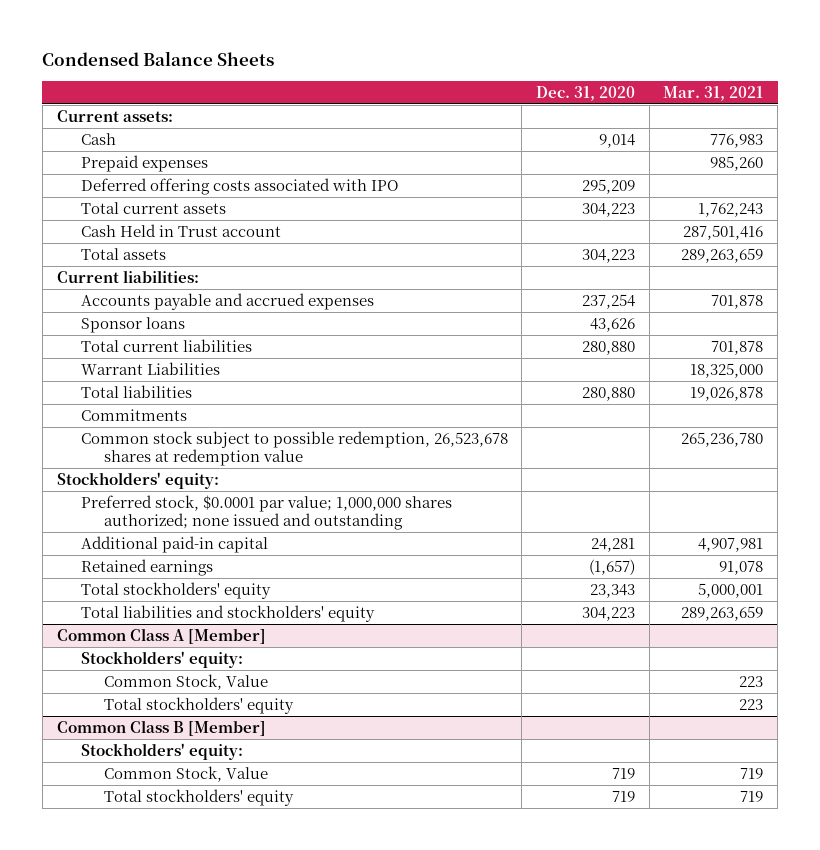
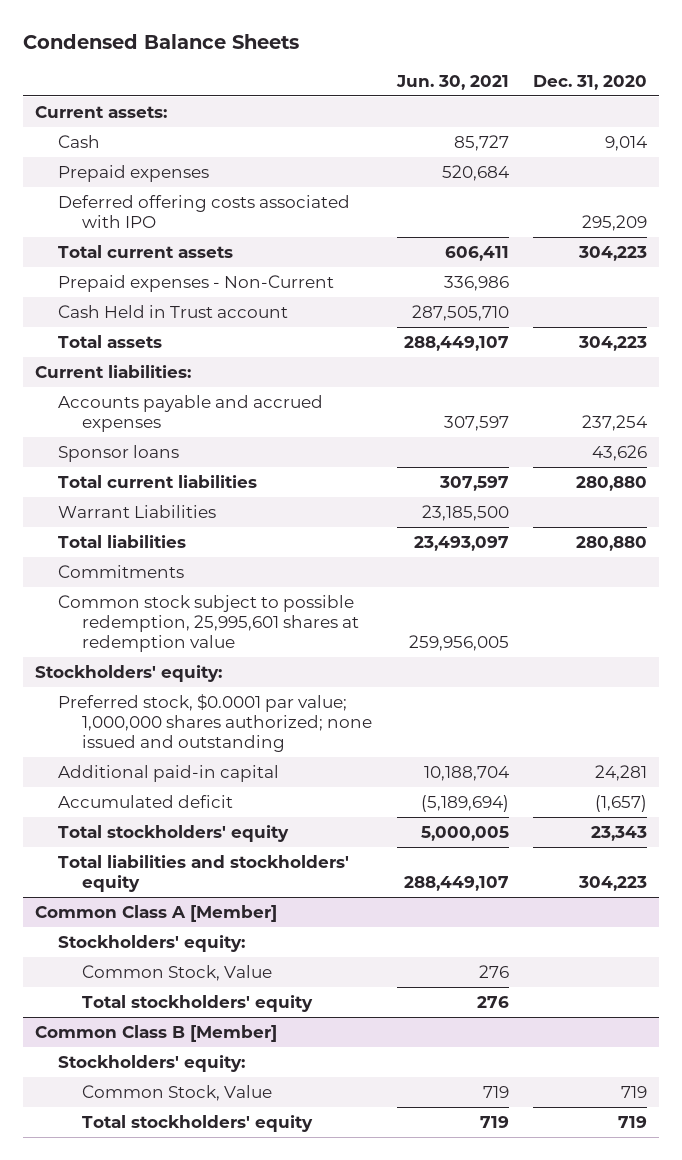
[663,85,764,101] Mar. 31, 2021 -> none
none -> [395,74,509,90] Jun. 30, 2021
none -> [58,274,335,292] Prepaid expenses - Non-Current
[80,431,508,466] Common stock subject to possible redemption, 26,523,678 shares at redemption value -> [58,594,360,653] Common stock subject to possible redemption, 25,995,601 shares at redemption value
[80,559,213,577] Retained earnings -> [58,794,234,808] Accumulated deficit

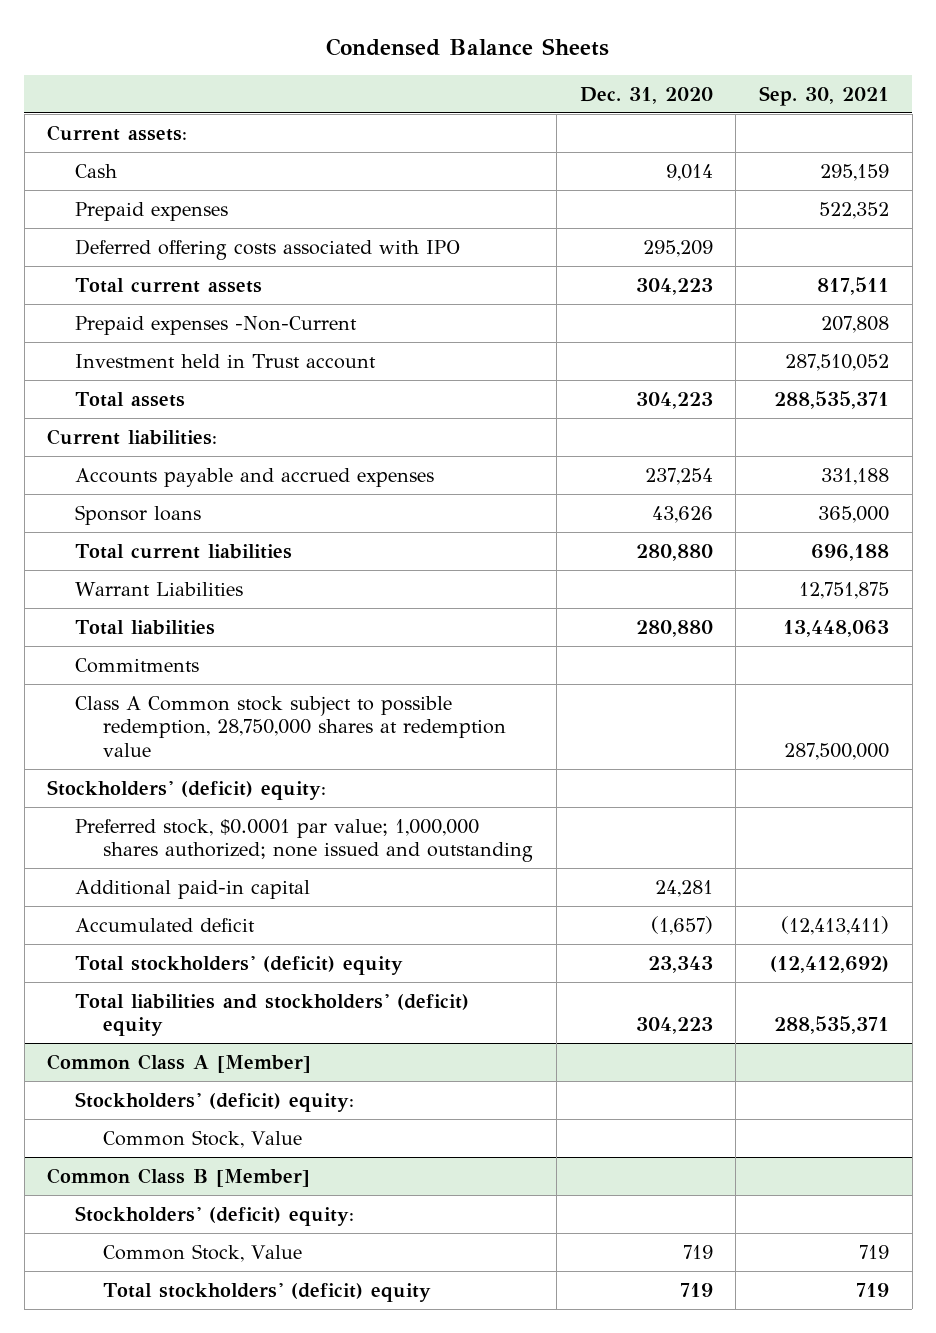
[395,74,509,90] Jun. 30, 2021 -> none
none -> [758,85,889,106] Sep. 30, 2021
[58,274,335,292] Prepaid expenses - Non-Current -> [75,315,358,335] Prepaid expenses -Non-Current
[58,304,289,318] Cash Held in Trust account -> [75,353,377,369] Investment held in Trust account
[58,594,360,653] Common stock subject to possible redemption, 25,995,601 shares at redemption value -> [75,695,507,758] Class A Common stock subject to possible redemption, 28,750,000 shares at redemption value
[34,664,222,682] Stockholders' equity: -> [47,779,327,800] Stockholders' (deficit) equity:
[58,824,290,842] Total stockholders' equity -> [75,955,404,975] Total stockholders' (deficit) equity
[58,854,350,893] Total liabilities and stockholders' equity -> [75,993,470,1037] Total liabilities and stockholders' (deficit) equity
[58,934,246,952] Stockholders' equity: -> [75,1091,355,1112] Stockholders' (deficit) equity:
[82,994,314,1012] Total stockholders' equity -> none
[58,1054,246,1072] Stockholders' equity: -> [75,1205,355,1226] Stockholders' (deficit) equity:
[82,1114,314,1132] Total stockholders' equity -> [103,1282,432,1302] Total stockholders' (deficit) equity

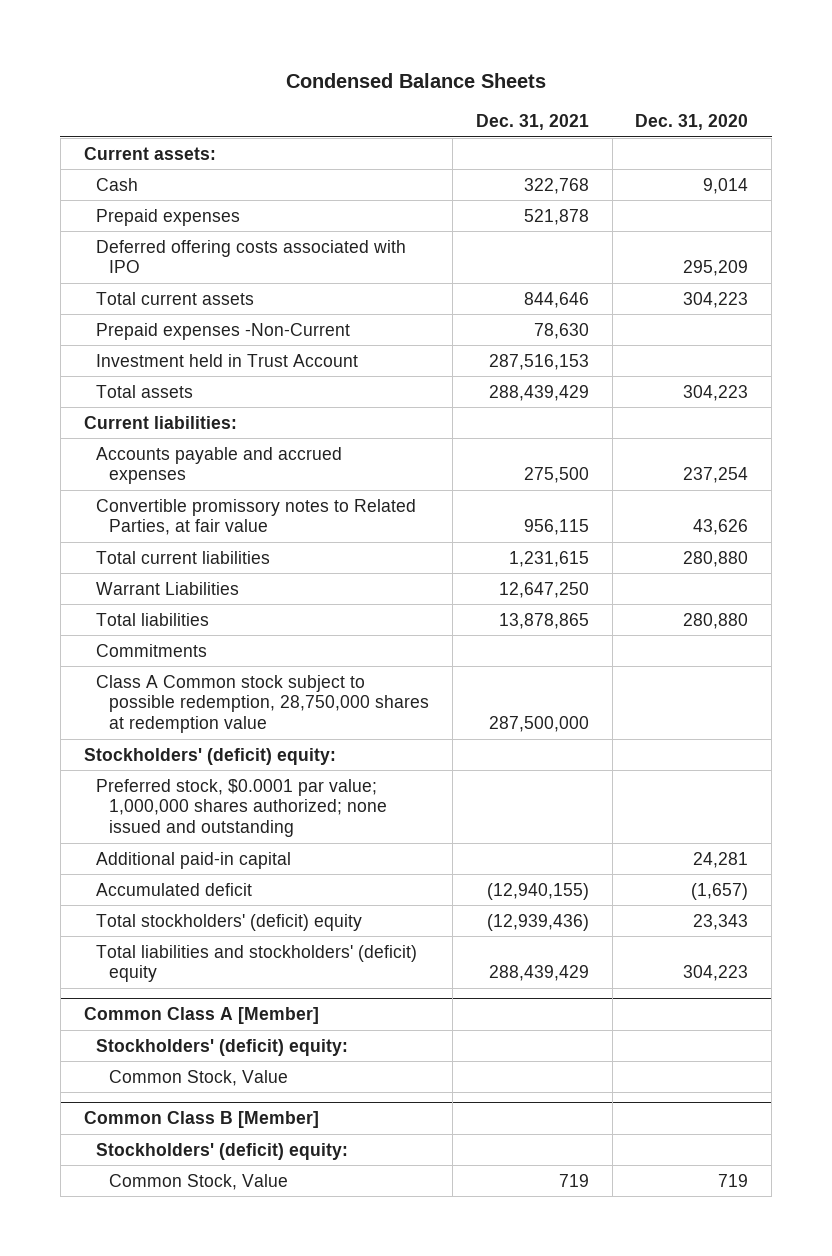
[758,85,889,106] Sep. 30, 2021 -> none
none -> [475,113,589,130] Dec. 31, 2021
[75,353,377,369] Investment held in Trust account -> [96,353,359,367] Investment held in Trust Account
[75,504,202,525] Sponsor loans -> [96,498,417,536] Convertible promissory notes to Related Parties, at fair value
[103,1282,432,1302] Total stockholders' (deficit) equity -> none

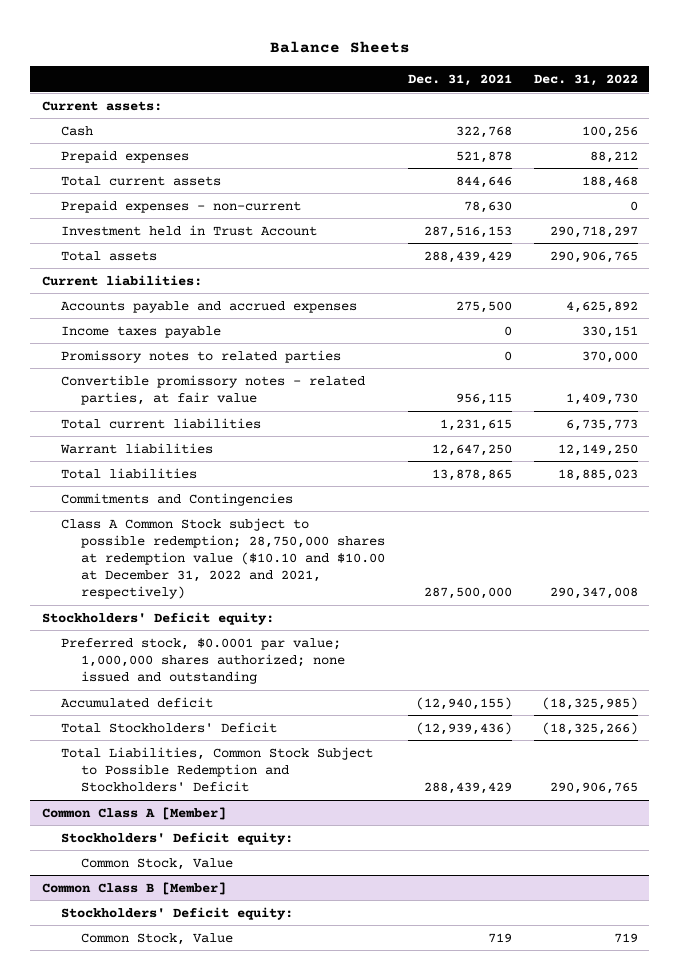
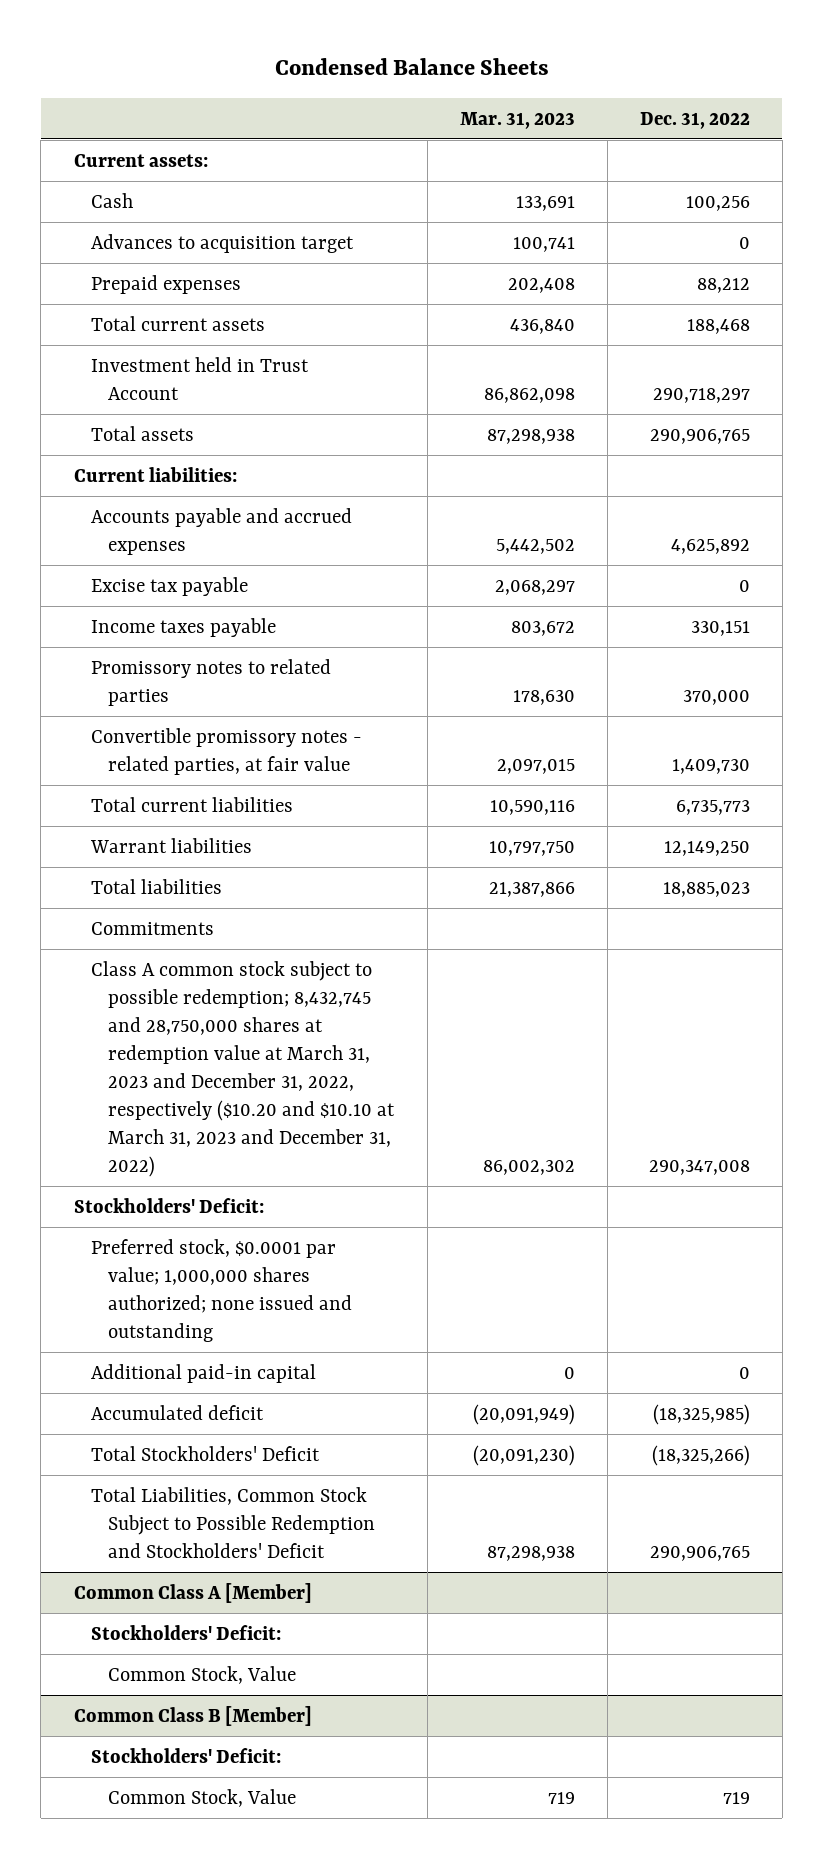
[269,41,410,54] Balance Sheets -> [274,58,549,76] Condensed Balance Sheets
[407,73,512,86] Dec. 31, 2021 -> none
none -> [459,111,575,129] Mar. 31, 2023
none -> [90,233,354,253] Advances to acquisition target
[61,199,302,213] Prepaid expenses - non-current -> none
none -> [90,576,248,596] Excise tax payable
[61,492,294,506] Commitments and Contingencies -> [90,921,214,935] Commitments
[61,517,386,600] Class A Common Stock subject to possible redemption; 28,750,000 shares at redemption value ($10.10 and $10.00 at December 31, 2022 and 2021, respectively) -> [90,960,396,1177] Class A common stock subject to possible redemption; 8,432,745 and 28,750,000 shares at redemption value at March 31, 2023 and December 31, 2022, respectively ($10.20 and $10.10 at March 31, 2023 and December 31, 2022)
[41,611,274,625] Stockholders' Deficit equity: -> [73,1197,264,1213] Stockholders' Deficit:
none -> [90,1363,316,1383] Additional paid-in capital
[61,831,294,845] Stockholders' Deficit equity: -> [90,1624,281,1640] Stockholders' Deficit:
[61,906,294,920] Stockholders' Deficit equity: -> [90,1747,281,1763] Stockholders' Deficit:

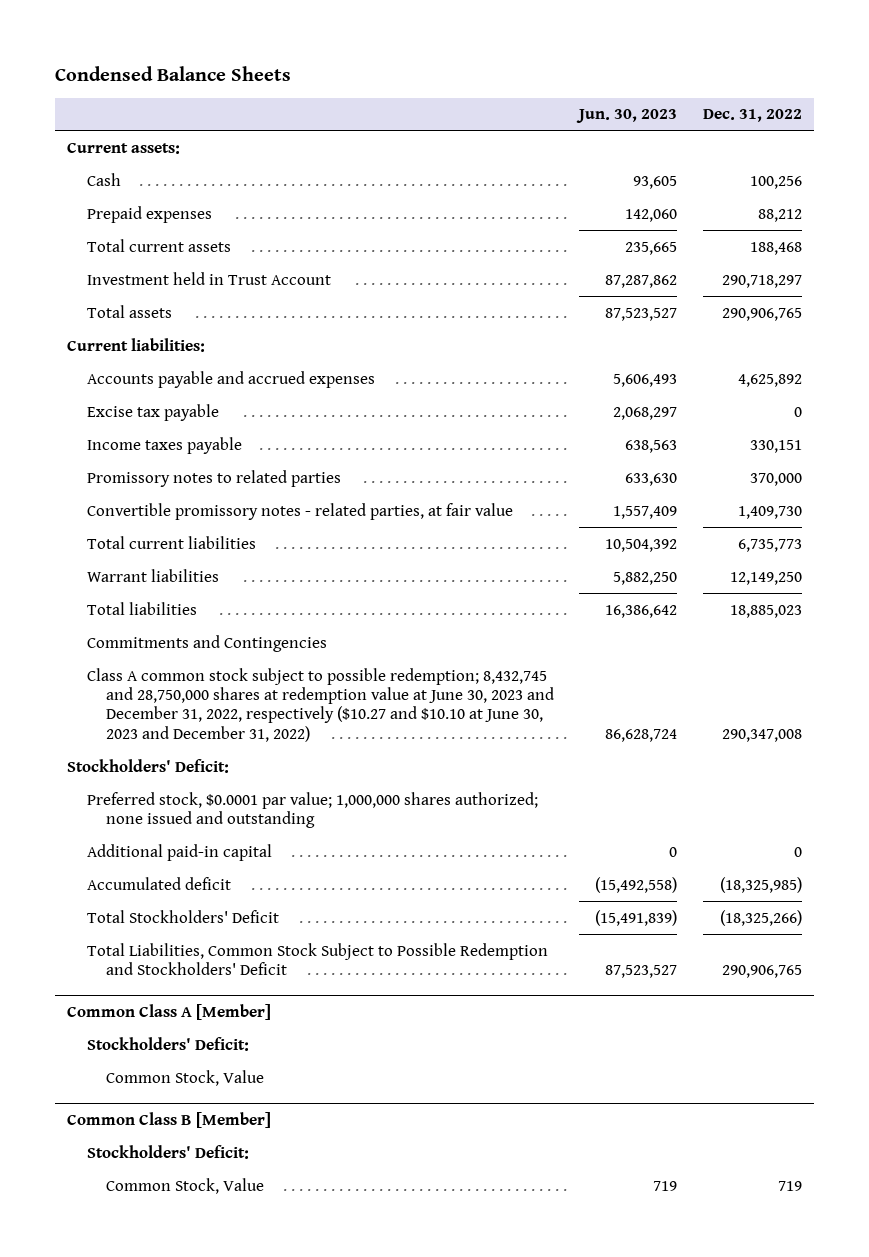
[459,111,575,129] Mar. 31, 2023 -> none
none -> [576,109,678,124] Jun. 30, 2023
[90,233,354,253] Advances to acquisition target -> none
[90,921,214,935] Commitments -> [86,634,327,652] Commitments and Contingencies
[90,960,396,1177] Class A common stock subject to possible redemption; 8,432,745 and 28,750,000 shares at redemption value at March 31, 2023 and December 31, 2022, respectively ($10.20 and $10.10 at March 31, 2023 and December 31, 2022) -> [86,667,555,742] Class A common stock subject to possible redemption; 8,432,745 and 28,750,000 shares at redemption value at June 30, 2023 and December 31, 2022, respectively ($10.27 and $10.10 at June 30, 2023 and December 31, 2022)

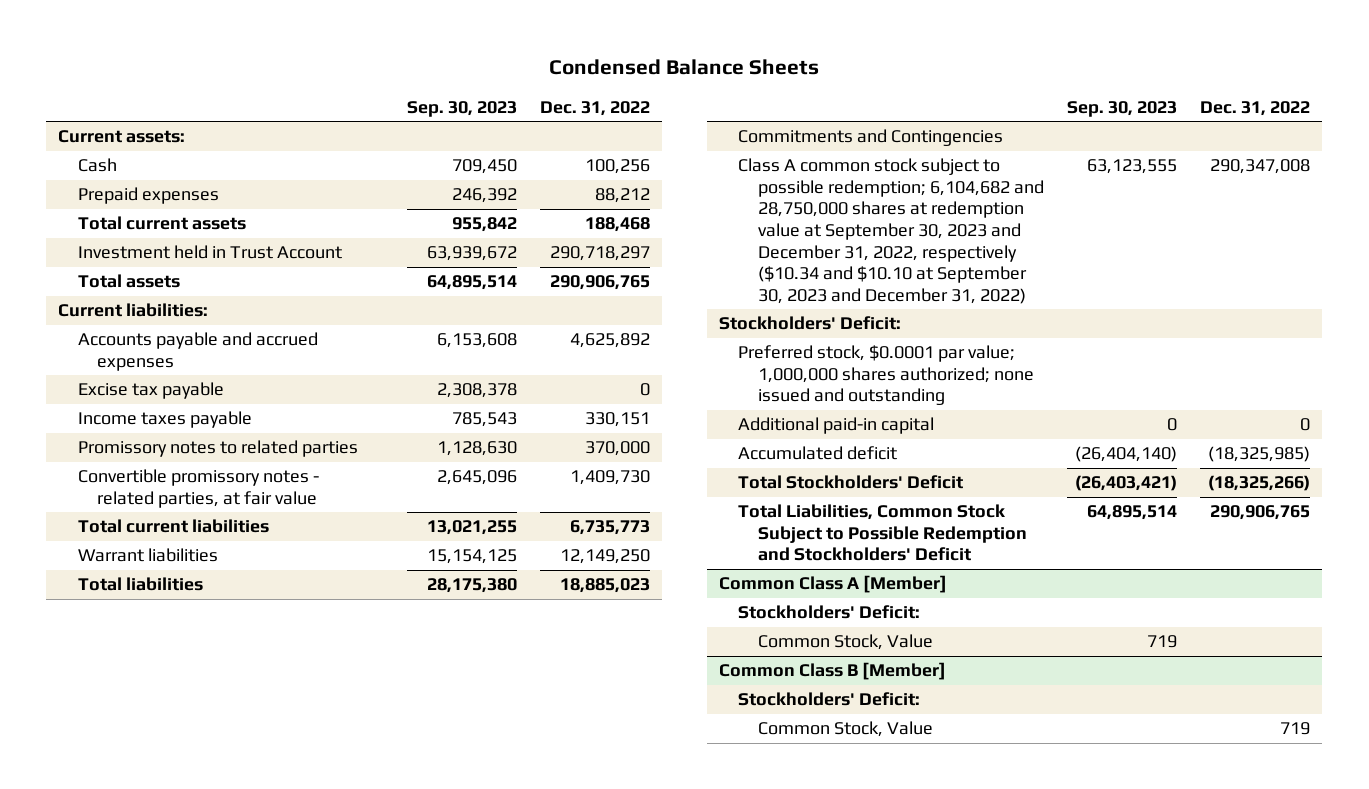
[576,109,678,124] Jun. 30, 2023 -> none
none -> [406,100,517,117] Sep. 30, 2023
[86,667,555,742] Class A common stock subject to possible redemption; 8,432,745 and 28,750,000 shares at redemption value at June 30, 2023 and December 31, 2022, respectively ($10.27 and $10.10 at June 30, 2023 and December 31, 2022) -> [738,158,1044,304] Class A common stock subject to possible redemption; 6,104,682 and 28,750,000 shares at redemption value at September 30, 2023 and December 31, 2022, respectively ($10.34 and $10.10 at September 30, 2023 and December 31, 2022)

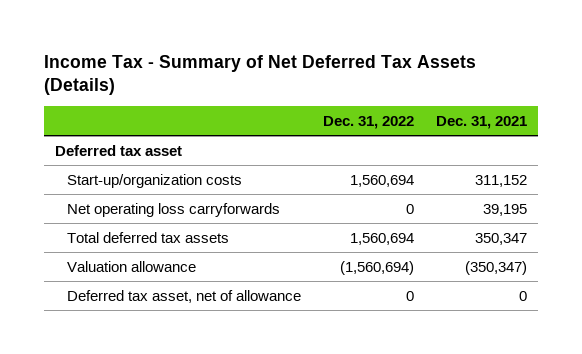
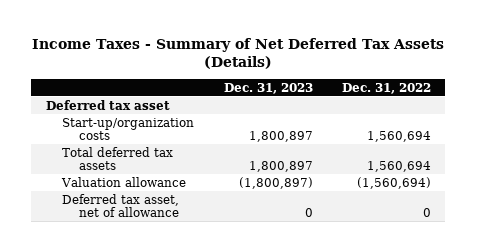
[44,54,477,96] Income Tax - Summary of Net Deferred Tax Assets (Details) -> [32,38,445,70] Income Taxes - Summary of Net Deferred Tax Assets (Details)
[435,115,527,129] Dec. 31, 2021 -> none
none -> [223,82,313,94] Dec. 31, 2023
[66,202,280,217] Net operating loss carryforwards -> none

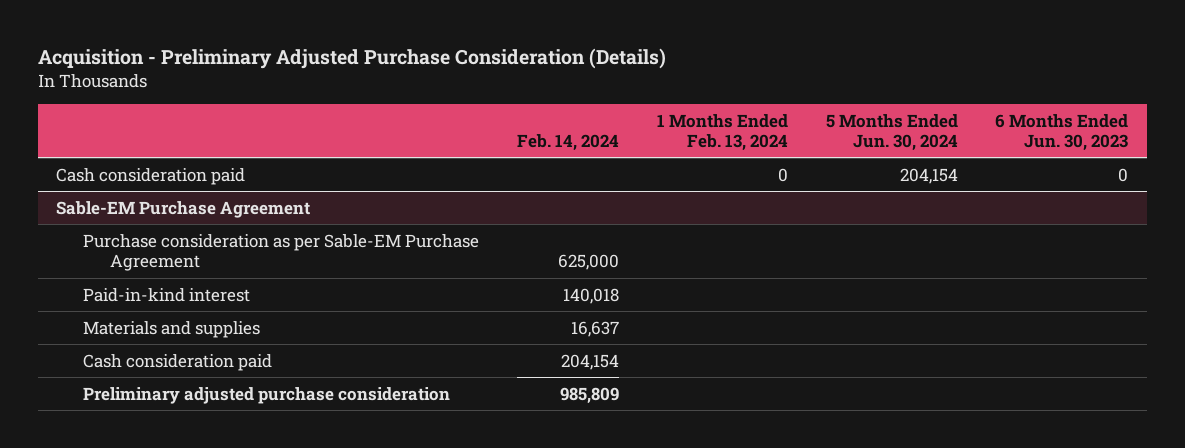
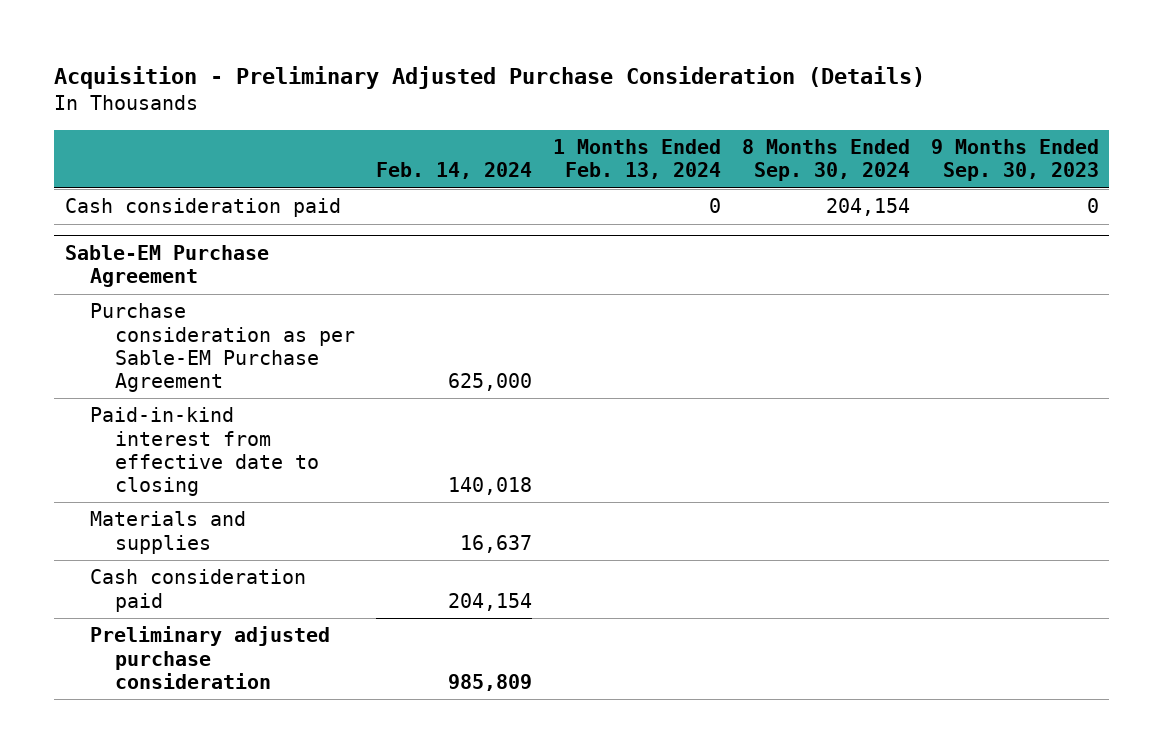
[825,113,958,151] 5 Months Ended Jun. 30, 2024 -> none
[995,113,1129,151] 6 Months Ended Jun. 30, 2023 -> none
none -> [741,139,910,182] 8 Months Ended Sep. 30, 2024
none -> [930,139,1099,182] 9 Months Ended Sep. 30, 2023
[83,287,251,302] Paid-in-kind interest -> [89,407,320,496] Paid-in-kind interest from effective date to closing

